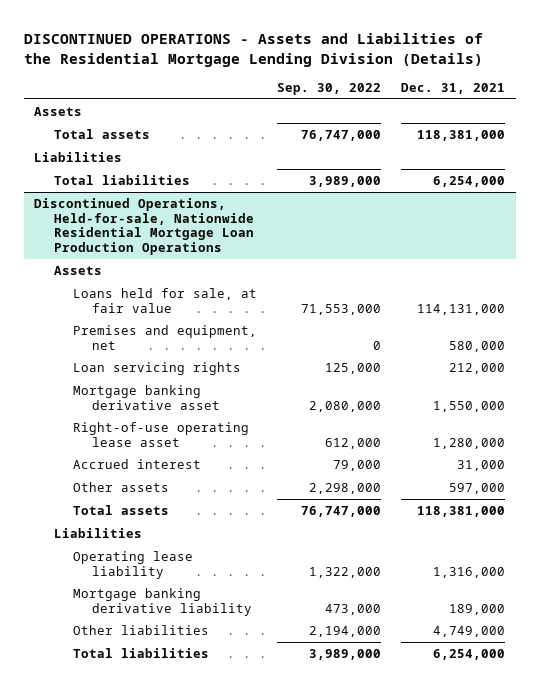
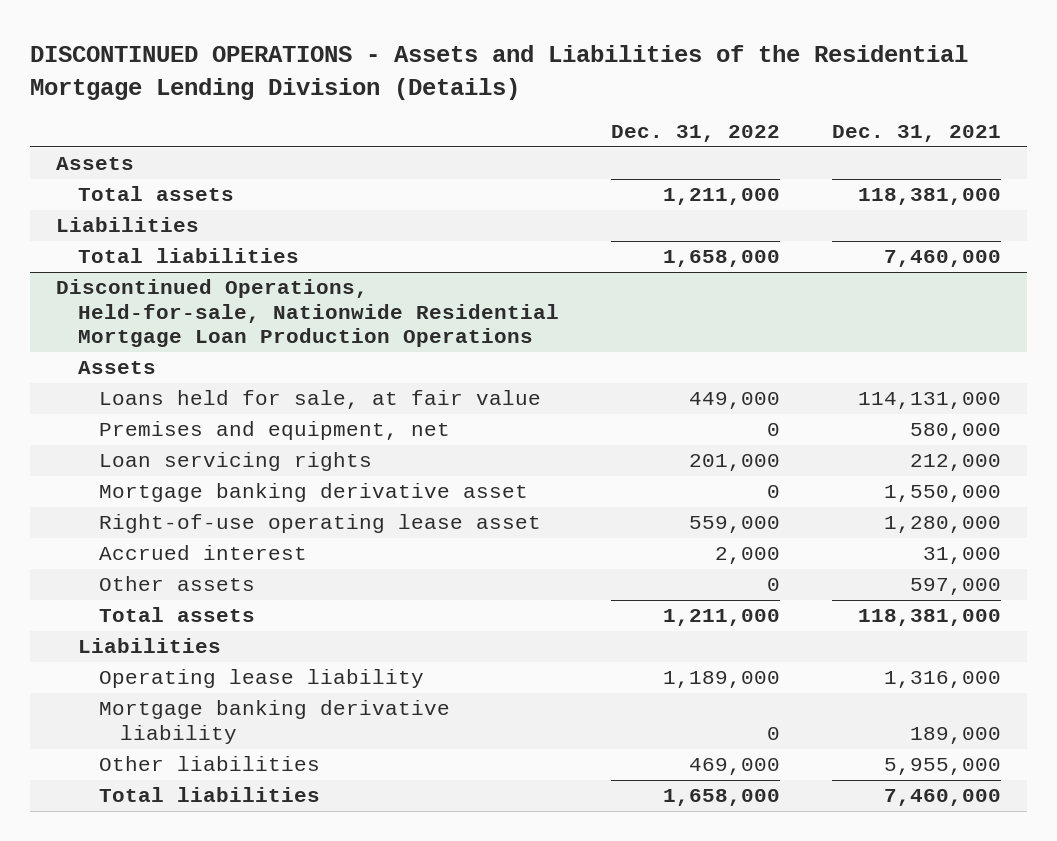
[277,83,382,96] Sep. 30, 2022 -> none
none -> [610,124,780,142] Dec. 31, 2022
[433,175,506,187] 6,254,000 -> [883,250,1001,268] 7,460,000
[433,625,506,637] 4,749,000 -> [883,758,1001,776] 5,955,000
[433,648,506,660] 6,254,000 -> [883,789,1001,807] 7,460,000

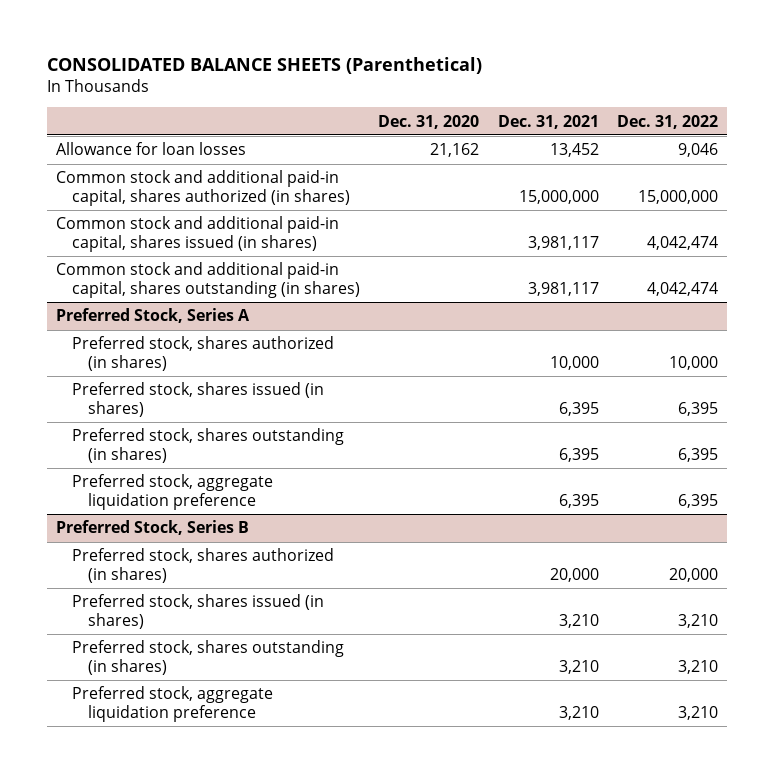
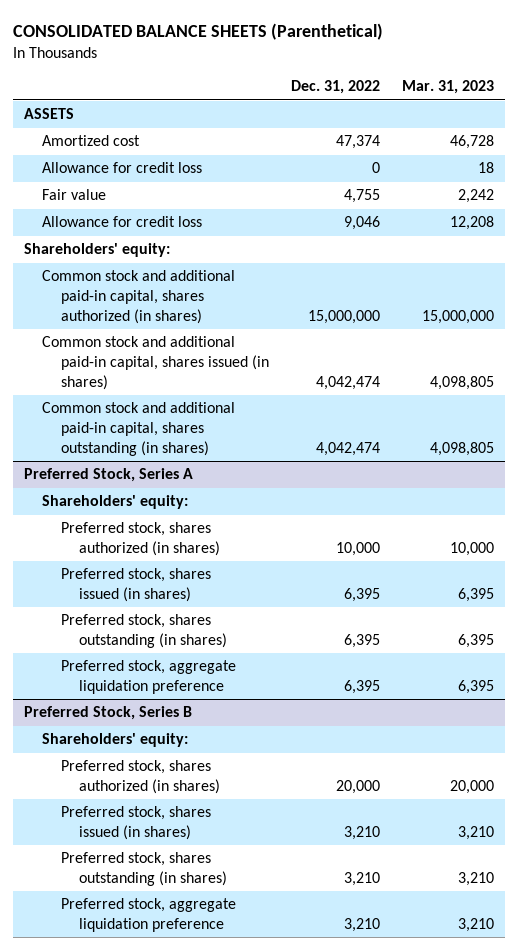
[378,114,480,129] Dec. 31, 2020 -> none
[497,114,599,129] Dec. 31, 2021 -> none
none -> [402,80,495,95] Mar. 31, 2023
none -> [24,108,75,120] ASSETS
none -> [42,135,141,147] Amortized cost
none -> [42,162,203,174] Allowance for credit loss
none -> [42,189,107,201] Fair value
[55,142,246,156] Allowance for loan losses -> [42,216,203,228] Allowance for credit loss
none -> [24,243,171,258] Shareholders' equity:
none -> [42,495,189,510] Shareholders' equity:
none -> [42,733,189,748] Shareholders' equity:

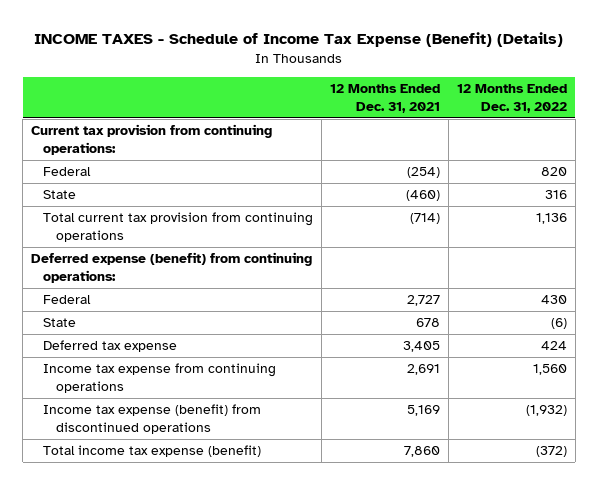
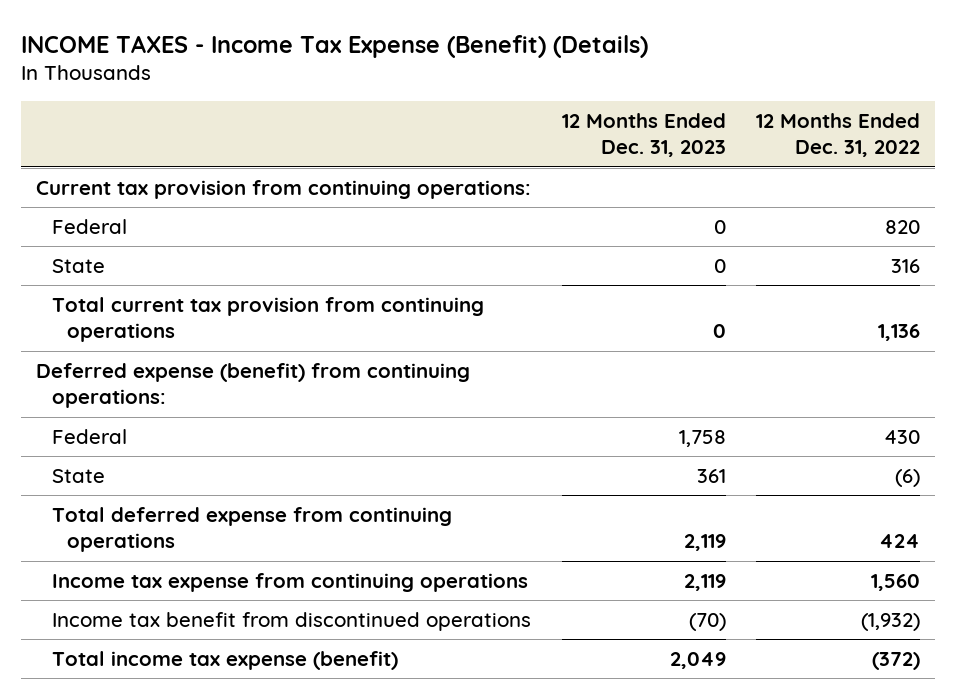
[33,32,563,48] INCOME TAXES - Schedule of Income Tax Expense (Benefit) (Details) -> [21,34,649,58] INCOME TAXES - Income Tax Expense (Benefit) (Details)
[330,84,441,114] 12 Months Ended Dec. 31, 2021 -> none
none -> [561,112,726,158] 12 Months Ended Dec. 31, 2023
[43,340,178,353] Deferred tax expense -> [51,506,452,553] Total deferred expense from continuing operations
[43,404,262,435] Income tax expense (benefit) from discontinued operations -> [51,611,531,631] Income tax benefit from discontinued operations

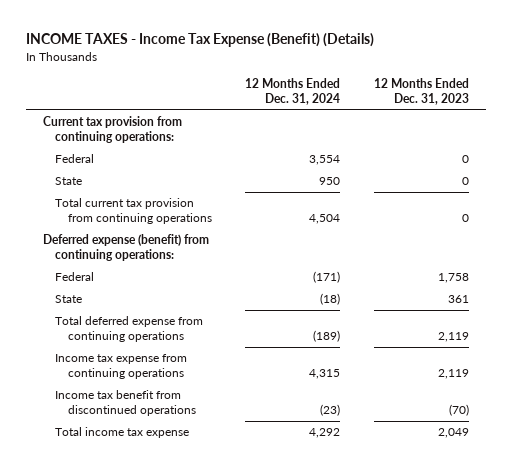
[756,112,921,158] 12 Months Ended Dec. 31, 2022 -> none
none -> [245,77,341,105] 12 Months Ended Dec. 31, 2024
[51,650,398,670] Total income tax expense (benefit) -> [55,427,190,439] Total income tax expense

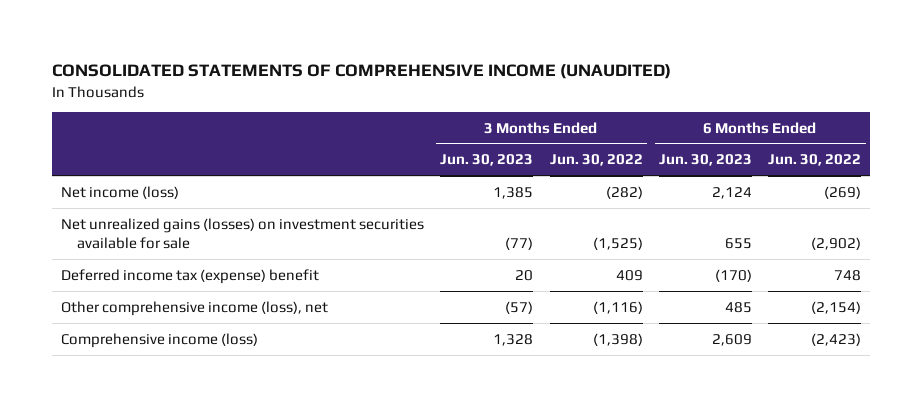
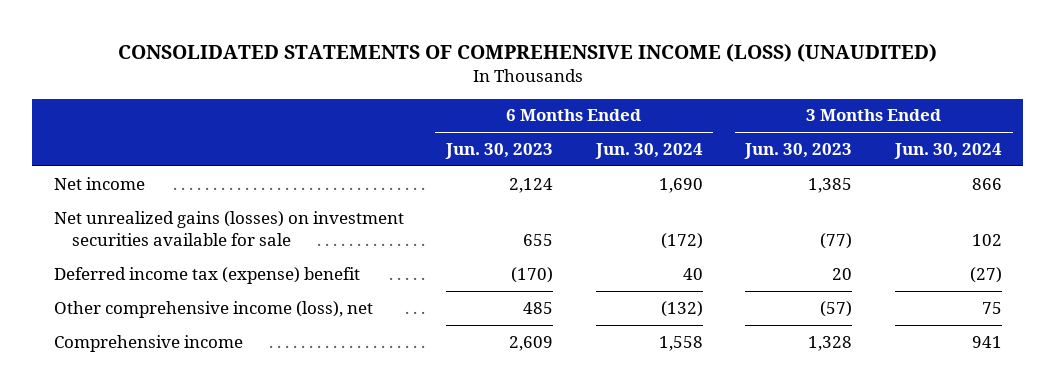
[52,63,672,79] CONSOLIDATED STATEMENTS OF COMPREHENSIVE INCOME (UNAUDITED) -> [117,42,937,62] CONSOLIDATED STATEMENTS OF COMPREHENSIVE INCOME (LOSS) (UNAUDITED)
[549,154,643,167] Jun. 30, 2022 -> none
[768,154,862,167] Jun. 30, 2022 -> none
none -> [594,143,703,160] Jun. 30, 2024
none -> [893,143,1002,160] Jun. 30, 2024
[60,185,179,199] Net income (loss) -> [53,176,145,190] Net income
[60,332,258,348] Comprehensive income (loss) -> [53,334,243,352] Comprehensive income

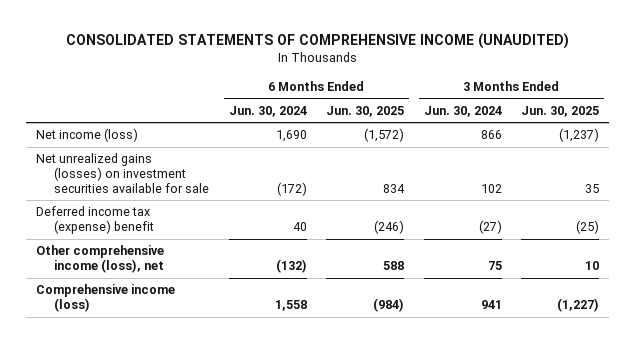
[117,42,937,62] CONSOLIDATED STATEMENTS OF COMPREHENSIVE INCOME (LOSS) (UNAUDITED) -> [65,33,569,50] CONSOLIDATED STATEMENTS OF COMPREHENSIVE INCOME (UNAUDITED)
[445,143,554,160] Jun. 30, 2023 -> none
[744,143,853,160] Jun. 30, 2023 -> none
none -> [326,105,405,117] Jun. 30, 2025
none -> [521,105,600,117] Jun. 30, 2025
[53,176,145,190] Net income -> [35,128,138,143] Net income (loss)
[53,334,243,352] Comprehensive income -> [35,284,175,313] Comprehensive income (loss)

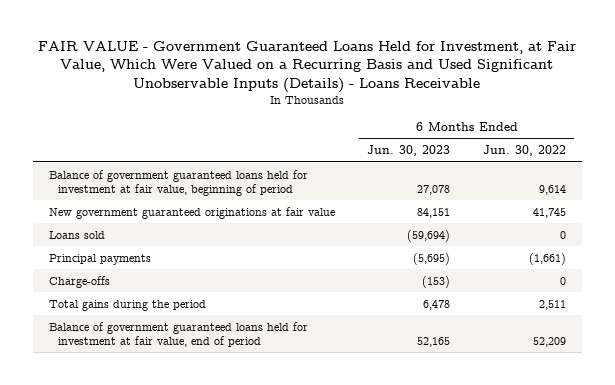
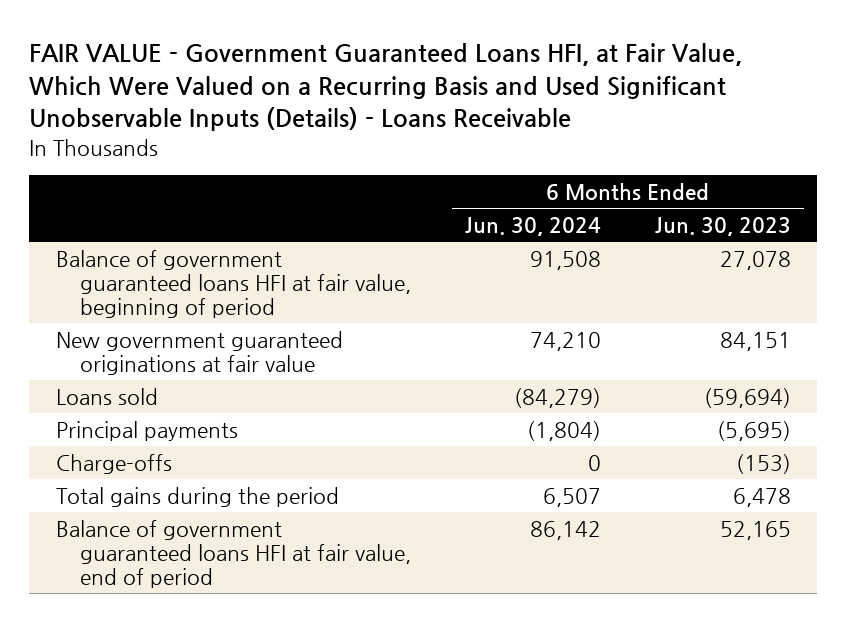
[38,40,577,93] FAIR VALUE - Government Guaranteed Loans Held for Investment, at Fair Value, Which Were Valued on a Recurring Basis and Used Significant Unobservable Inputs (Details) - Loans Receivable -> [29,43,743,132] FAIR VALUE - Government Guaranteed Loans HFI, at Fair Value, Which Were Valued on a Recurring Basis and Used Significant Unobservable Inputs (Details) - Loans Receivable
[483,145,567,157] Jun. 30, 2022 -> none
none -> [464,217,601,237] Jun. 30, 2024
[48,169,308,196] Balance of government guaranteed loans held for investment at fair value, beginning of period -> [55,249,412,319] Balance of government guaranteed loans HFI at fair value, beginning of period
[48,321,308,347] Balance of government guaranteed loans held for investment at fair value, end of period -> [55,519,412,589] Balance of government guaranteed loans HFI at fair value, end of period

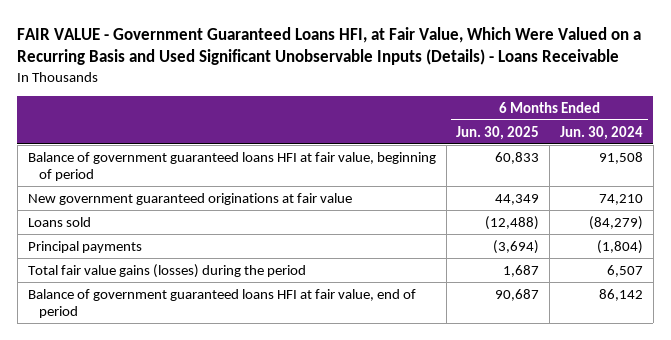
[654,217,791,237] Jun. 30, 2023 -> none
none -> [456,125,540,140] Jun. 30, 2025
[55,453,172,474] Charge-offs -> none
[55,486,339,507] Total gains during the period -> [27,263,306,278] Total fair value gains (losses) during the period

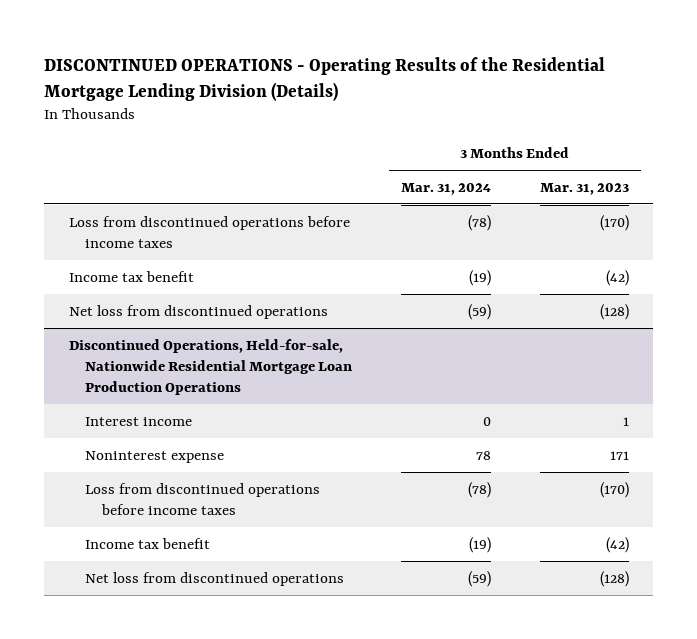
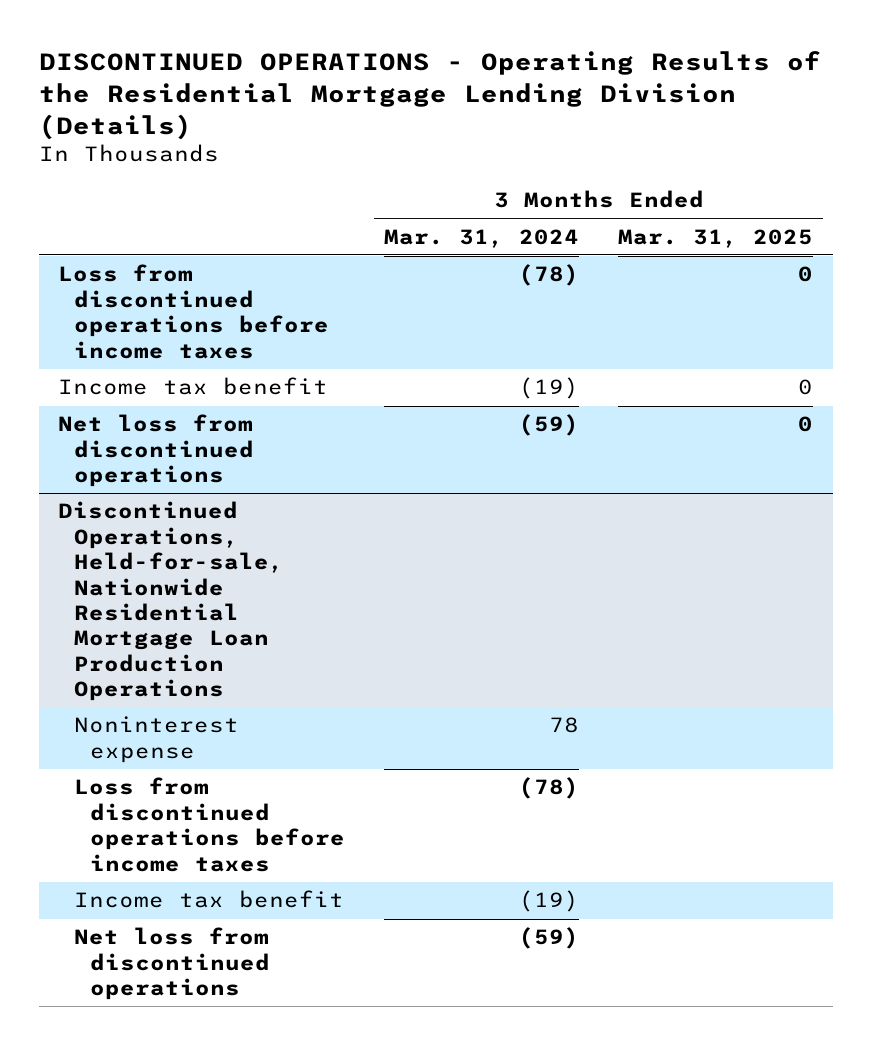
[539,182,629,195] Mar. 31, 2023 -> none
none -> [618,228,814,248] Mar. 31, 2025
[85,416,193,426] Interest income -> none

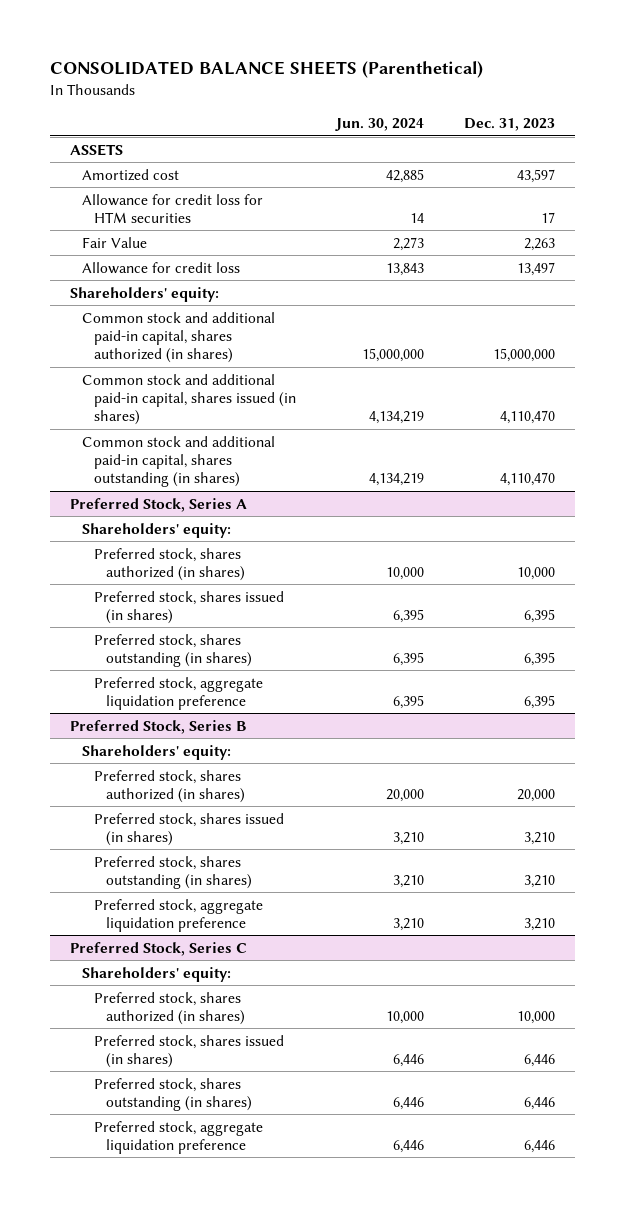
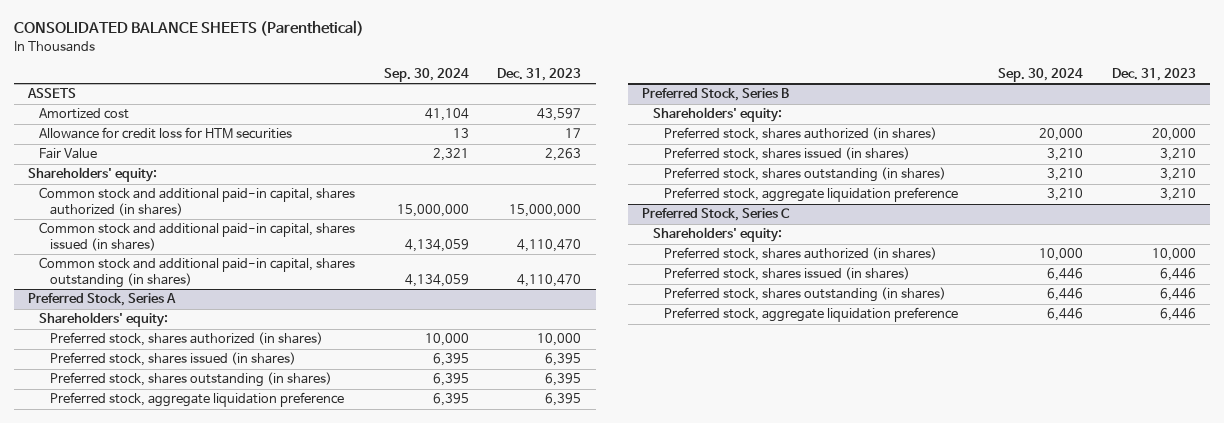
[335,118,425,132] Jun. 30, 2024 -> none
none -> [383,68,469,83] Sep. 30, 2024
[82,261,241,274] Allowance for credit loss -> none

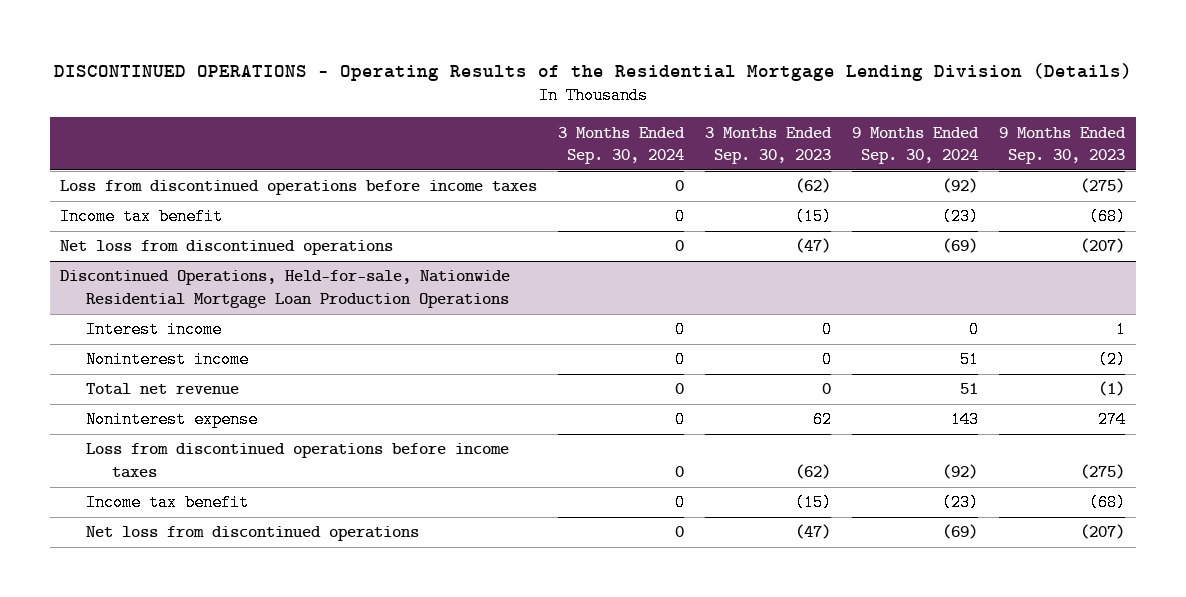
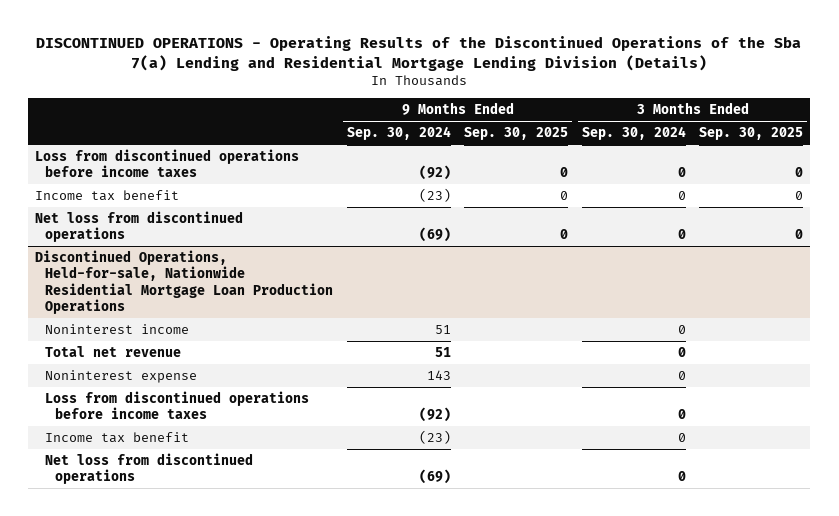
[53,62,1132,81] DISCONTINUED OPERATIONS - Operating Results of the Residential Mortgage Lending Division (Details) -> [36,36,802,72] DISCONTINUED OPERATIONS - Operating Results of the Discontinued Operations of the Sba 7(a) Lending and Residential Mortgage Lending Division (Details)
[705,126,833,164] 3 Months Ended Sep. 30, 2023 -> none
[999,126,1127,164] 9 Months Ended Sep. 30, 2023 -> none
none -> [464,127,569,141] Sep. 30, 2025
none -> [699,127,804,141] Sep. 30, 2025
[86,321,223,339] Interest income -> none

